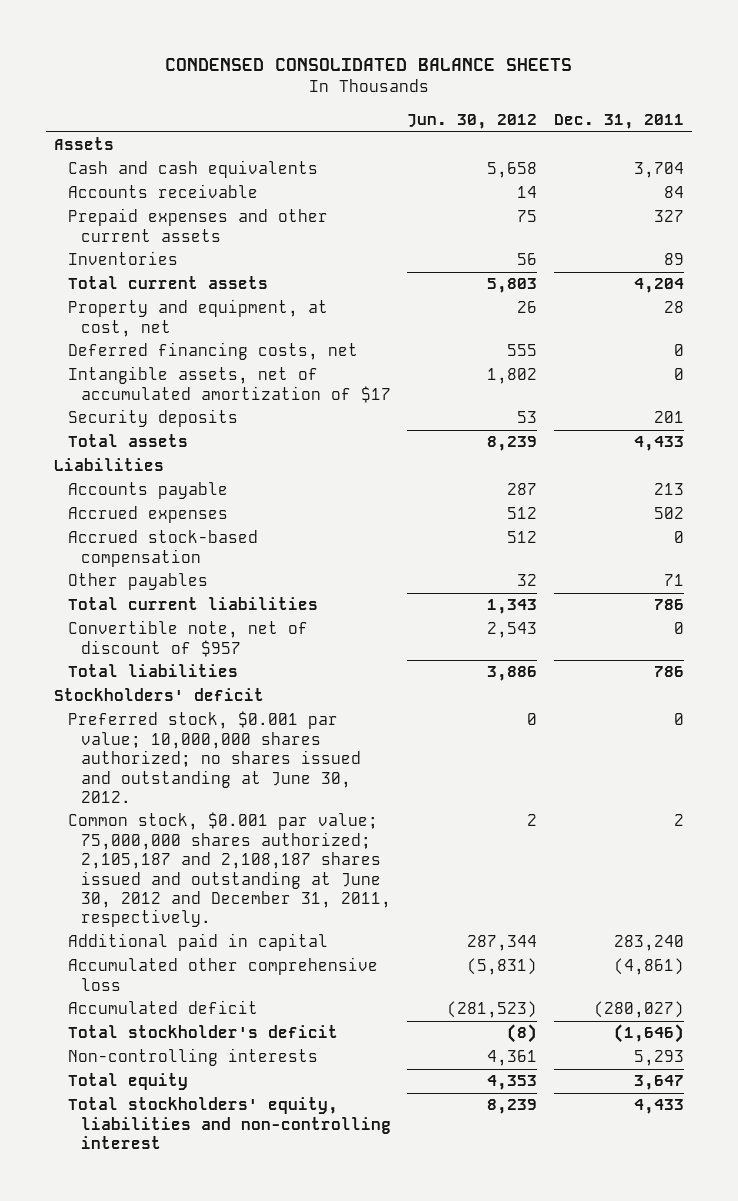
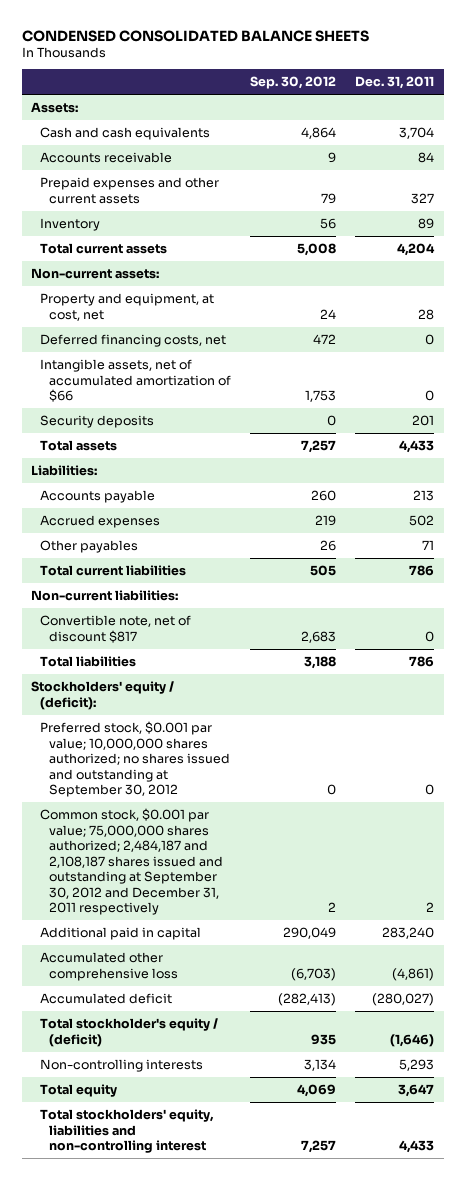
[407,114,538,130] Jun. 30, 2012 -> none
none -> [249,76,336,90] Sep. 30, 2012
[54,137,115,151] Assets -> [31,101,79,113] Assets:
[67,251,178,266] Inventories -> [39,217,100,231] Inventory
none -> [31,267,160,279] Non-current assets:
[67,366,392,403] Intangible assets, net of accumulated amortization of $17 -> [39,358,231,403] Intangible assets, net of accumulated amortization of $66
[54,458,165,472] Liabilities -> [31,464,98,476] Liabilities:
[67,530,258,567] Accrued stock-based compensation -> none
none -> [31,589,179,601] Non-current liabilities:
[67,620,308,657] Convertible note, net of discount of $957 -> [39,614,191,643] Convertible note, net of discount $817
[54,688,265,702] Stockholders' deficit -> [31,680,175,710] Stockholders' equity / (deficit):
[67,711,362,803] Preferred stock, $0.001 par value; 10,000,000 shares authorized; no shares issued and outstanding at June 30, 2012. -> [39,720,230,798] Preferred stock, $0.001 par value; 10,000,000 shares authorized; no shares issued and outstanding at September 30, 2012
[67,812,392,928] Common stock, $0.001 par value; 75,000,000 shares authorized; 2,105,187 and 2,108,187 shares issued and outstanding at June 30, 2012 and December 31, 2011, respectively. -> [39,807,223,916] Common stock, $0.001 par value; 75,000,000 shares authorized; 2,484,187 and 2,108,187 shares issued and outstanding at September 30, 2012 and December 31, 2011 respectively
[67,1025,338,1039] Total stockholder's deficit -> [39,1017,218,1047] Total stockholder's equity / (deficit)

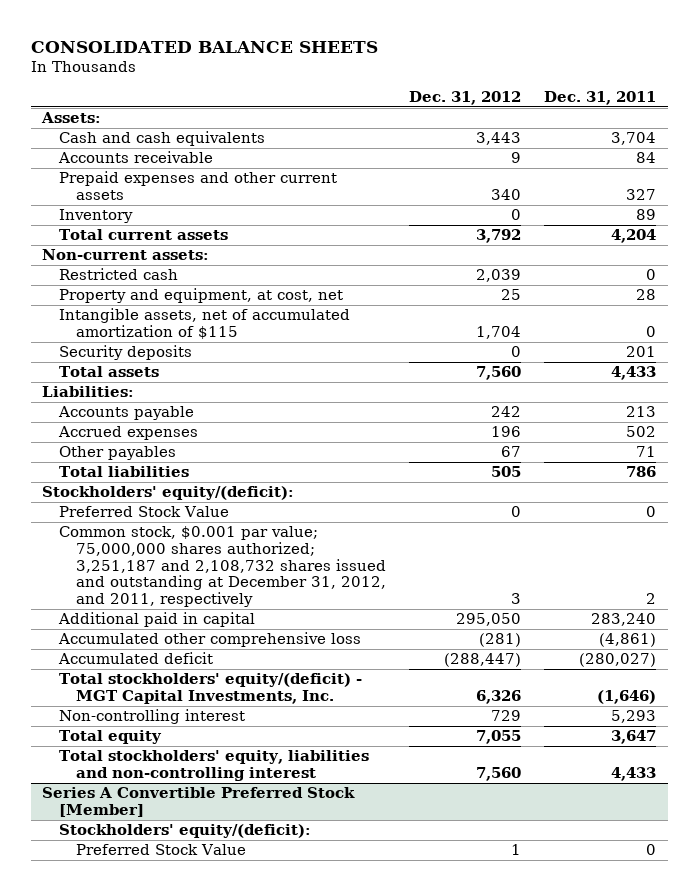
[21,29,369,42] CONDENSED CONSOLIDATED BALANCE SHEETS -> [30,40,378,53] CONSOLIDATED BALANCE SHEETS
[249,76,336,90] Sep. 30, 2012 -> none
none -> [409,90,522,105] Dec. 31, 2012
none -> [59,268,179,281] Restricted cash
[39,333,226,347] Deferred financing costs, net -> none
[39,358,231,403] Intangible assets, net of accumulated amortization of $66 -> [59,308,351,340] Intangible assets, net of accumulated amortization of $115
[39,564,186,576] Total current liabilities -> none
[31,589,179,601] Non-current liabilities: -> none
[39,614,191,643] Convertible note, net of discount $817 -> none
[31,680,175,710] Stockholders' equity / (deficit): -> [42,486,295,501] Stockholders' equity/(deficit):
[39,720,230,798] Preferred stock, $0.001 par value; 10,000,000 shares authorized; no shares issued and outstanding at September 30, 2012 -> [59,506,230,518] Preferred Stock Value
[39,807,223,916] Common stock, $0.001 par value; 75,000,000 shares authorized; 2,484,187 and 2,108,187 shares issued and outstanding at September 30, 2012 and December 31, 2011 respectively -> [59,526,387,607] Common stock, $0.001 par value; 75,000,000 shares authorized; 3,251,187 and 2,108,732 shares issued and outstanding at December 31, 2012, and 2011, respectively
[39,1017,218,1047] Total stockholder's equity / (deficit) -> [59,673,363,705] Total stockholders' equity/(deficit) - MGT Capital Investments, Inc.
[39,1058,203,1072] Non-controlling interests -> [59,709,246,725] Non-controlling interest
none -> [42,787,356,818] Series A Convertible Preferred Stock [Member]
none -> [59,824,312,839] Stockholders' equity/(deficit):
none -> [76,844,247,856] Preferred Stock Value

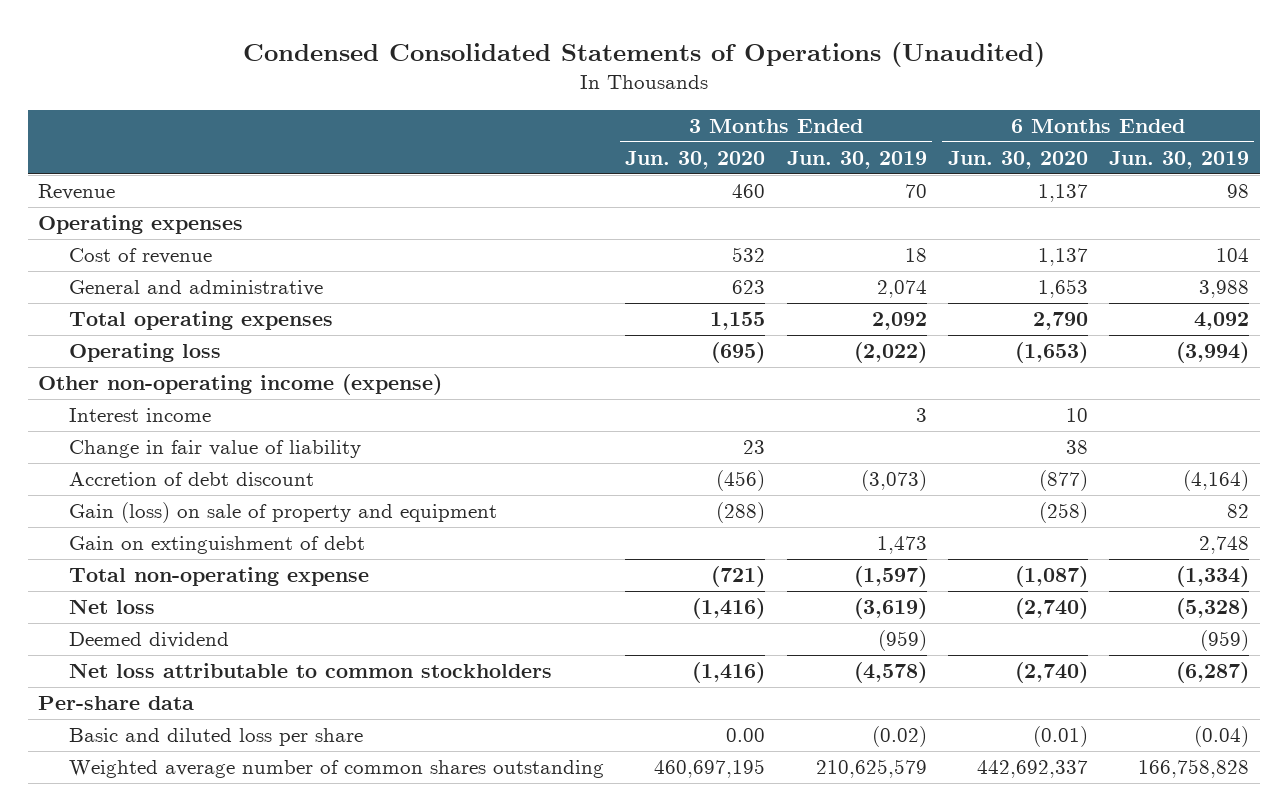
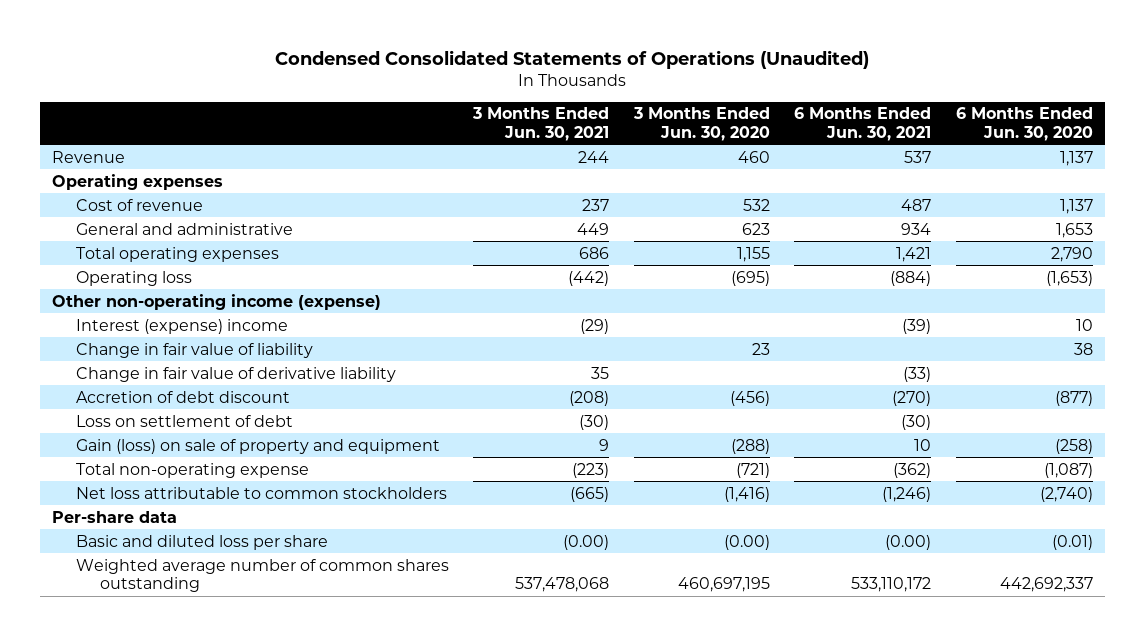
[786,151,927,170] Jun. 30, 2019 -> none
[1109,151,1250,170] Jun. 30, 2019 -> none
none -> [472,107,610,141] 3 Months Ended Jun. 30, 2021
none -> [794,107,932,141] 6 Months Ended Jun. 30, 2021
[68,408,211,423] Interest income -> [76,318,289,334] Interest (expense) income
none -> [76,366,397,382] Change in fair value of derivative liability
none -> [76,414,294,427] Loss on settlement of debt
[68,536,365,555] Gain on extinguishment of debt -> none
[68,599,155,615] Net loss -> none
[68,632,229,649] Deemed dividend -> none
[726,728,766,743] 0.00 -> [723,534,770,550] (0.00)

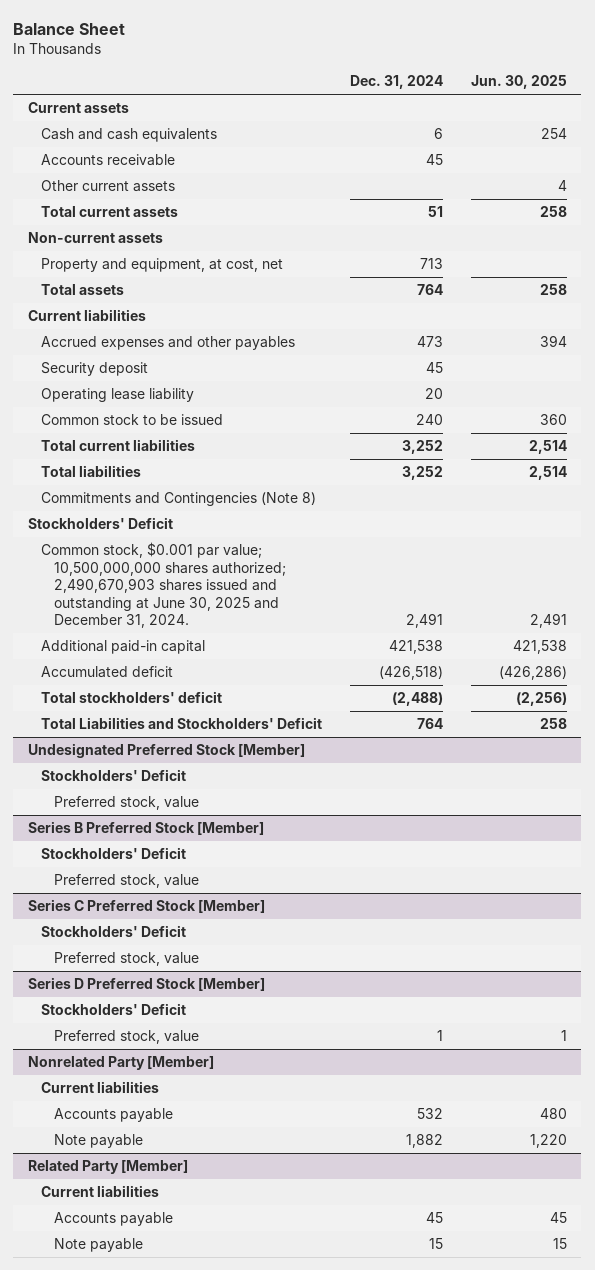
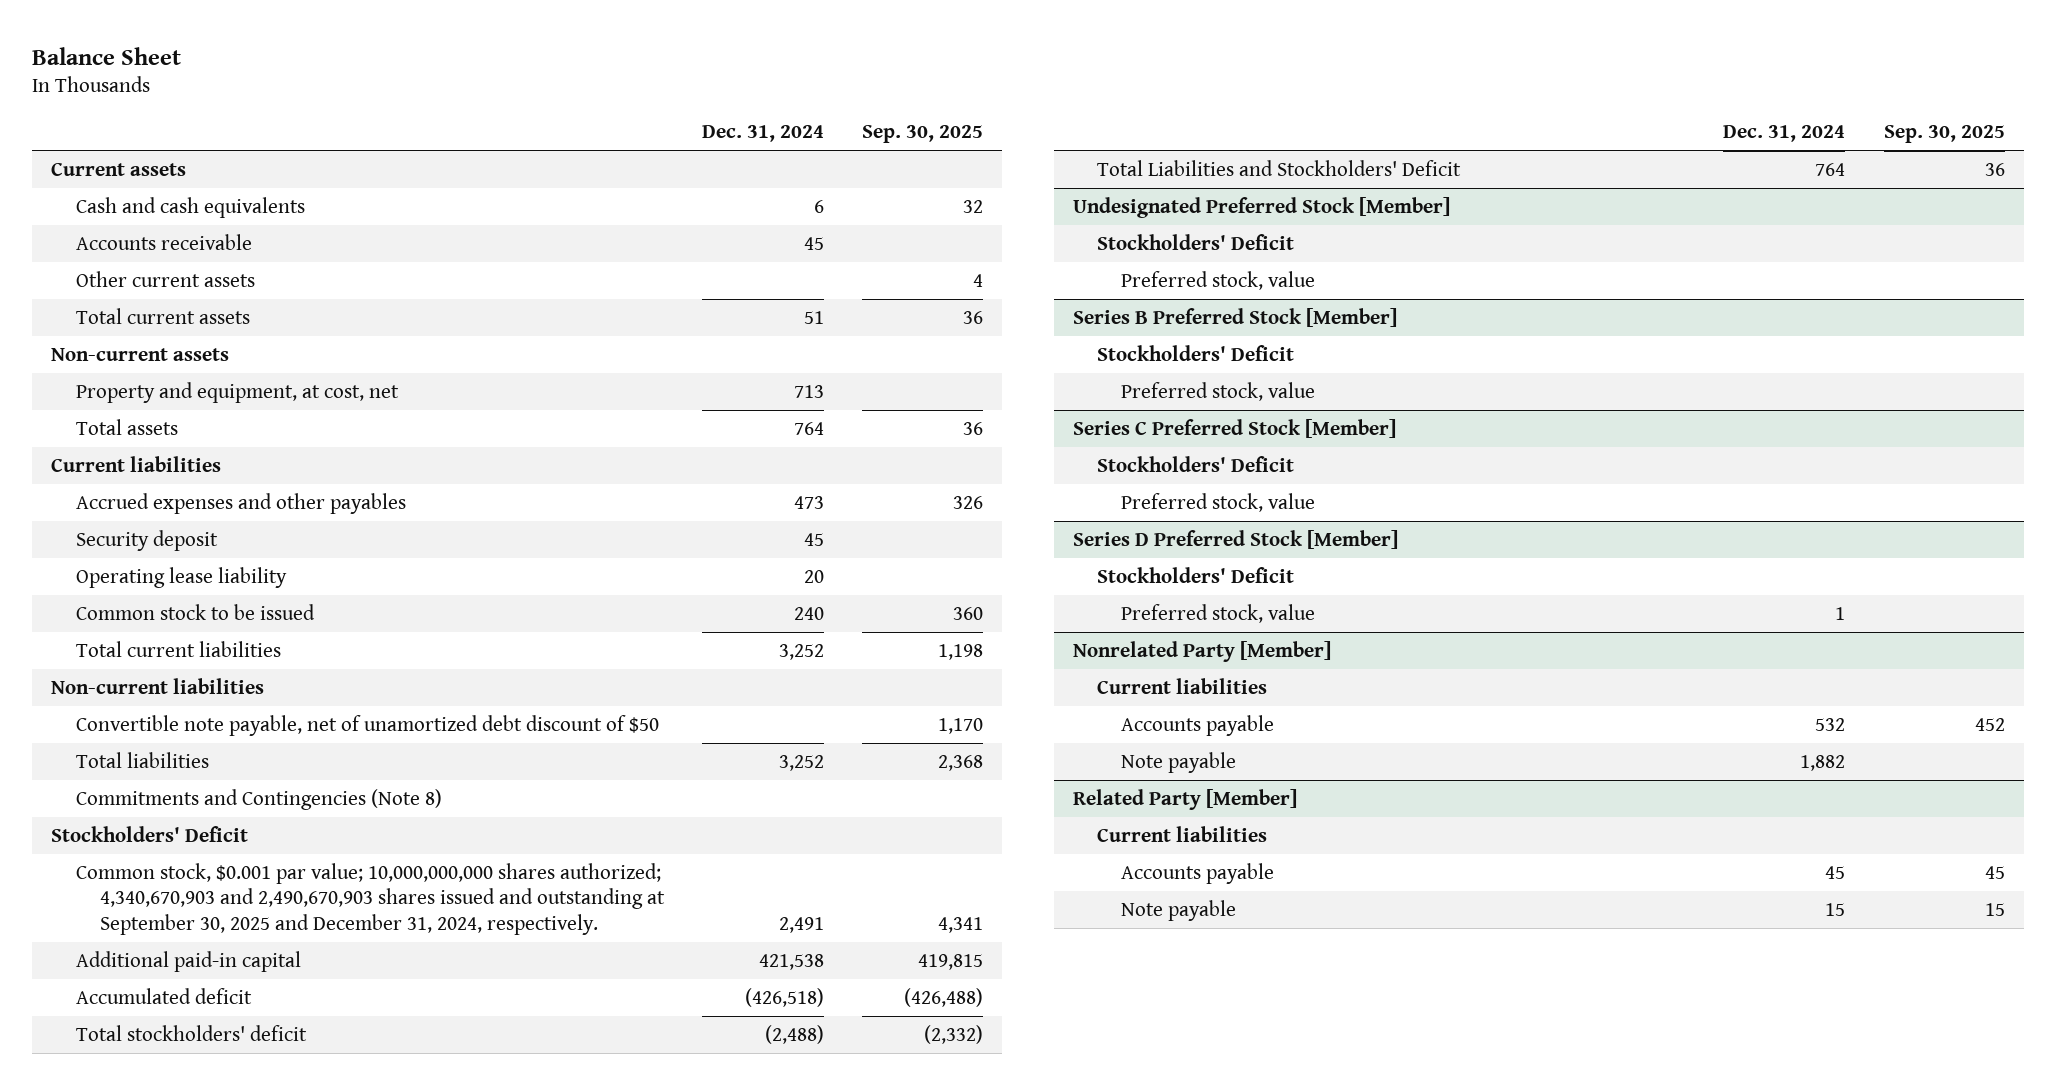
[471,75,568,90] Jun. 30, 2025 -> none
none -> [862,125,984,144] Sep. 30, 2025
none -> [51,677,265,694] Non-current liabilities
none -> [75,714,659,736] Convertible note payable, net of unamortized debt discount of $50
[40,542,286,629] Common stock, $0.001 par value; 10,500,000,000 shares authorized; 2,490,670,903 shares issued and outstanding at June 30, 2025 and December 31, 2024. -> [75,862,665,935] Common stock, $0.001 par value; 10,000,000,000 shares authorized; 4,340,670,903 and 2,490,670,903 shares issued and outstanding at September 30, 2025 and December 31, 2024, respectively.

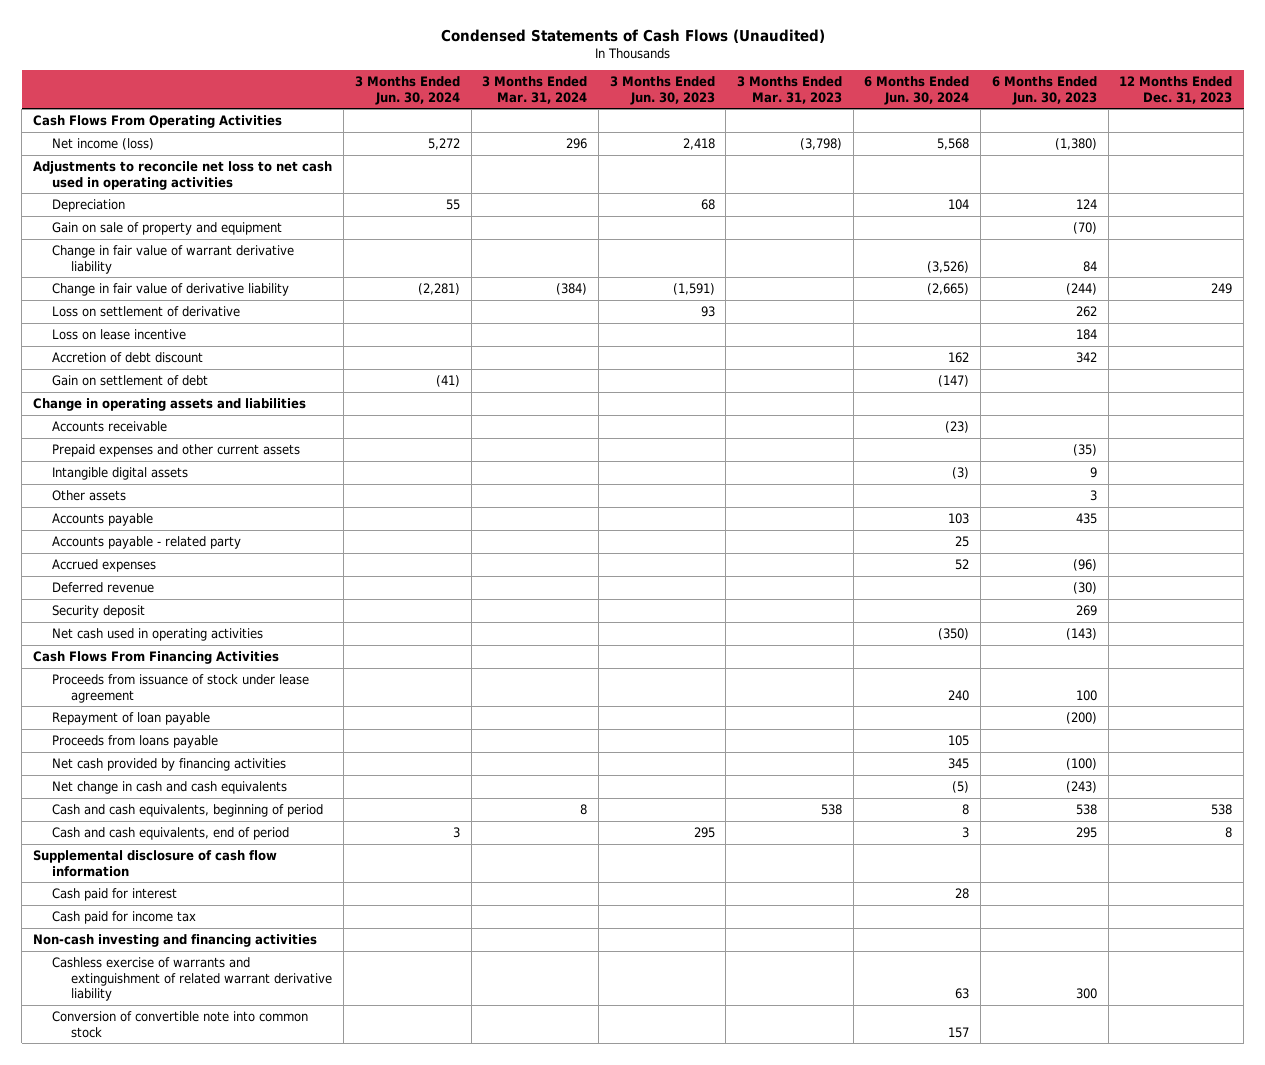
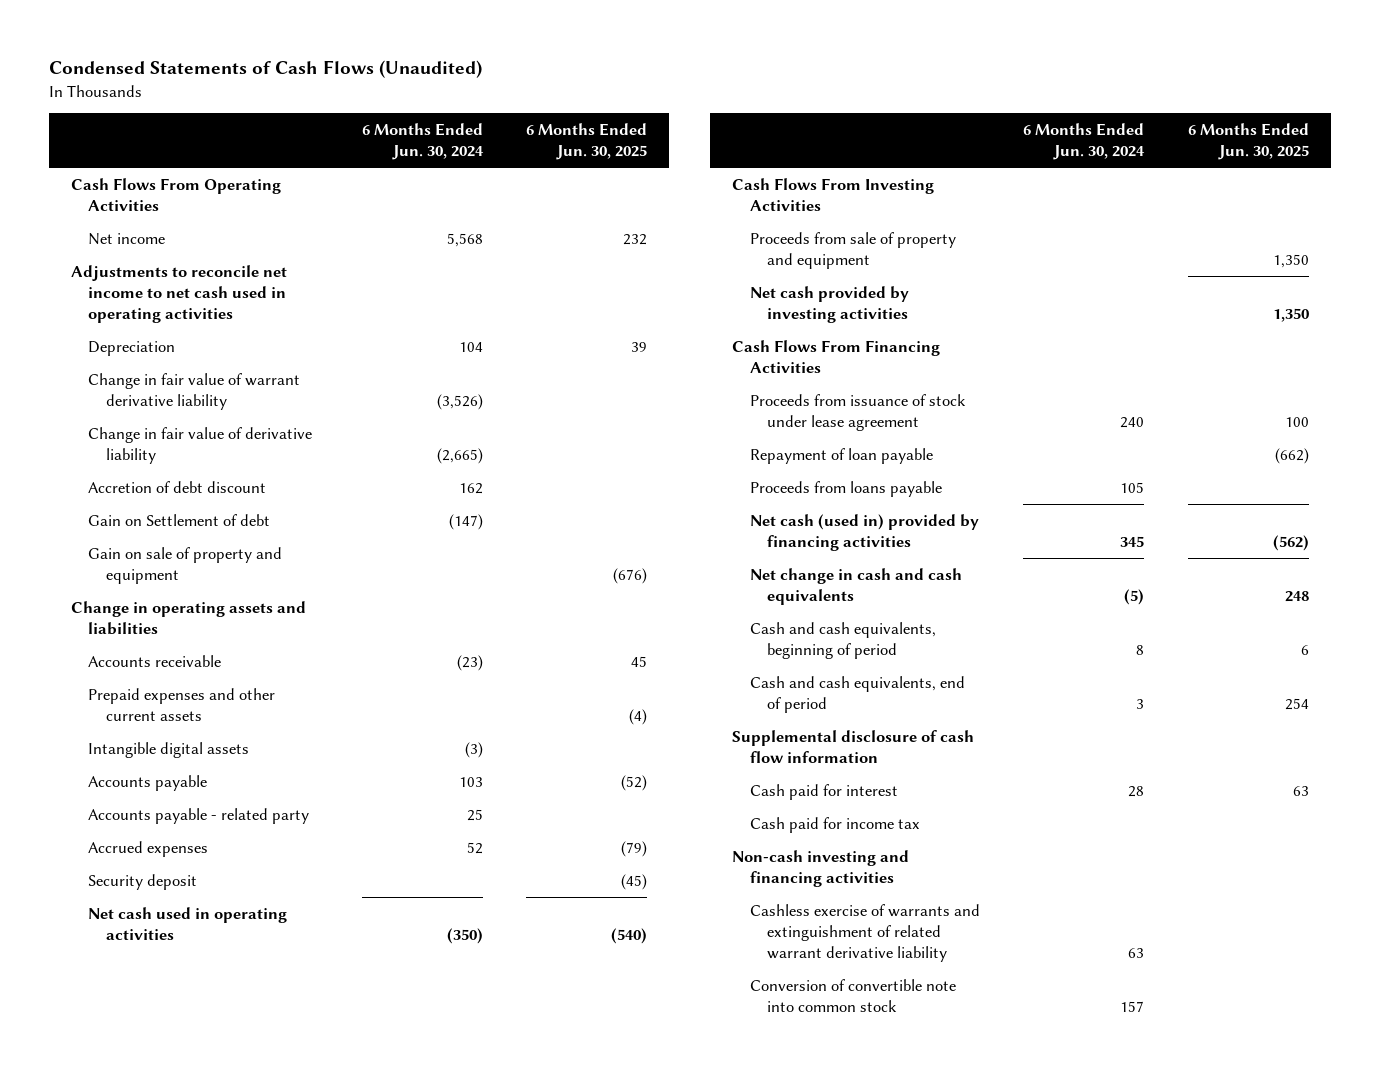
[354,75,460,105] 3 Months Ended Jun. 30, 2024 -> none
[482,75,588,104] 3 Months Ended Mar. 31, 2024 -> none
[609,75,715,105] 3 Months Ended Jun. 30, 2023 -> none
[737,75,843,104] 3 Months Ended Mar. 31, 2023 -> none
[991,75,1097,105] 6 Months Ended Jun. 30, 2023 -> none
[1119,75,1233,104] 12 Months Ended Dec. 31, 2023 -> none
none -> [526,122,648,160] 6 Months Ended Jun. 30, 2025
[52,137,155,150] Net income (loss) -> [88,232,166,245] Net income
[32,160,332,190] Adjustments to reconcile net loss to net cash used in operating activities -> [70,264,287,323] Adjustments to reconcile net income to net cash used in operating activities
[52,305,241,317] Loss on settlement of derivative -> none
[52,328,187,340] Loss on lease incentive -> none
[52,374,209,386] Gain on settlement of debt -> [88,513,271,526] Gain on Settlement of debt
[52,221,283,235] Gain on sale of property and equipment -> [88,546,283,584] Gain on sale of property and equipment
[52,489,127,501] Other assets -> none
[52,581,155,593] Deferred revenue -> none
none -> [732,177,935,211] Cash Flows From Investing Activities
none -> [749,231,956,269] Proceeds from sale of property and equipment
none -> [749,285,909,323] Net cash provided by investing activities
[52,757,287,771] Net cash provided by financing activities -> [749,513,979,551] Net cash (used in) provided by financing activities

